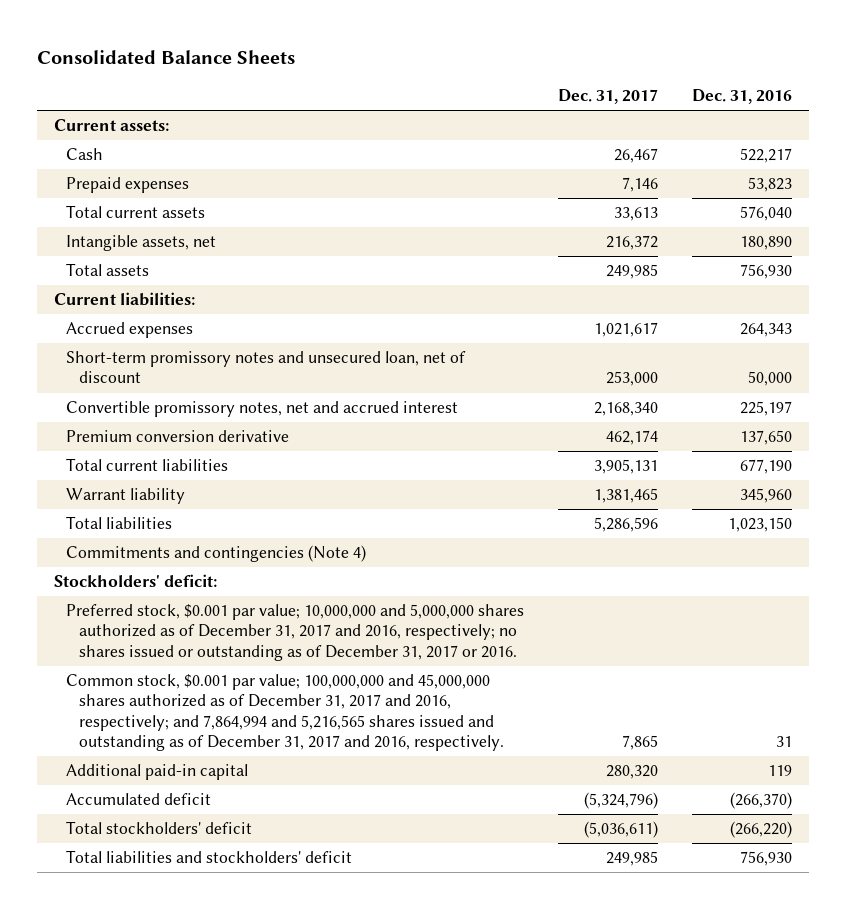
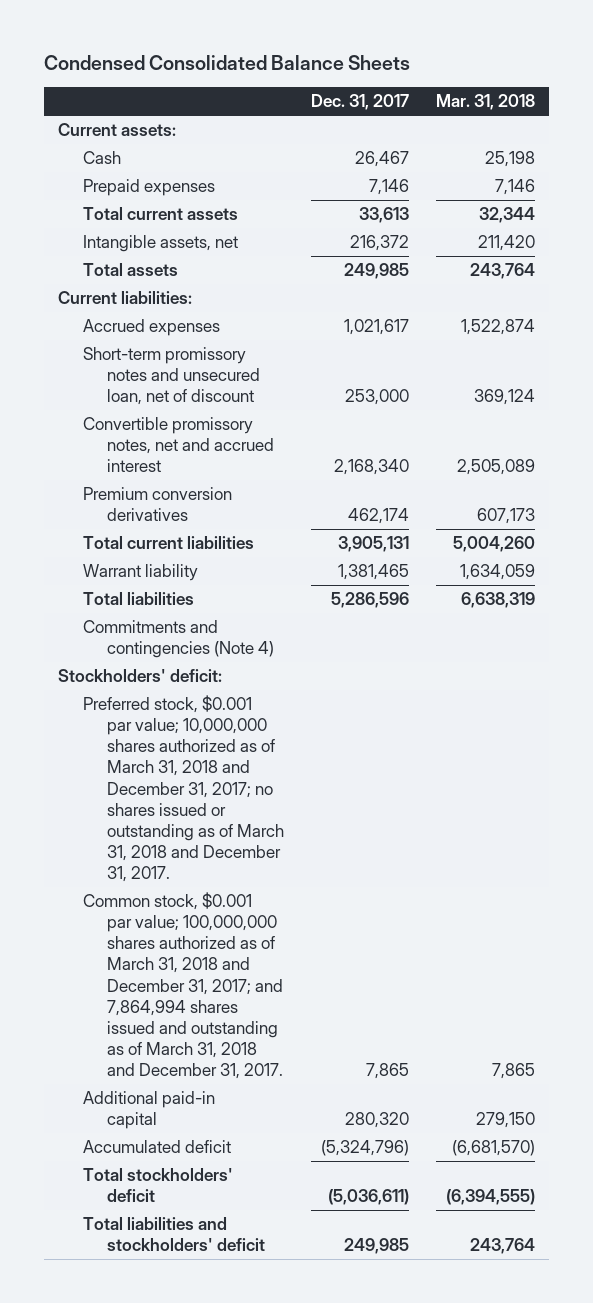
[36,49,295,64] Consolidated Balance Sheets -> [44,55,411,71] Condensed Consolidated Balance Sheets
[692,89,793,105] Dec. 31, 2016 -> none
none -> [436,94,536,111] Mar. 31, 2018
[66,430,290,443] Premium conversion derivative -> [82,487,232,522] Premium conversion derivatives
[66,604,525,661] Preferred stock, $0.001 par value; 10,000,000 and 5,000,000 shares authorized as of December 31, 2017 and 2016, respectively; no shares issued or outstanding as of December 31, 2017 or 2016. -> [82,695,285,882] Preferred stock, $0.001 par value; 10,000,000 shares authorized as of March 31, 2018 and December 31, 2017; no shares issued or outstanding as of March 31, 2018 and December 31, 2017.
[66,674,505,751] Common stock, $0.001 par value; 100,000,000 and 45,000,000 shares authorized as of December 31, 2017 and 2016, respectively; and 7,864,994 and 5,216,565 shares issued and outstanding as of December 31, 2017 and 2016, respectively. -> [82,892,284,1079] Common stock, $0.001 par value; 100,000,000 shares authorized as of March 31, 2018 and December 31, 2017; and 7,864,994 shares issued and outstanding as of March 31, 2018 and December 31, 2017.

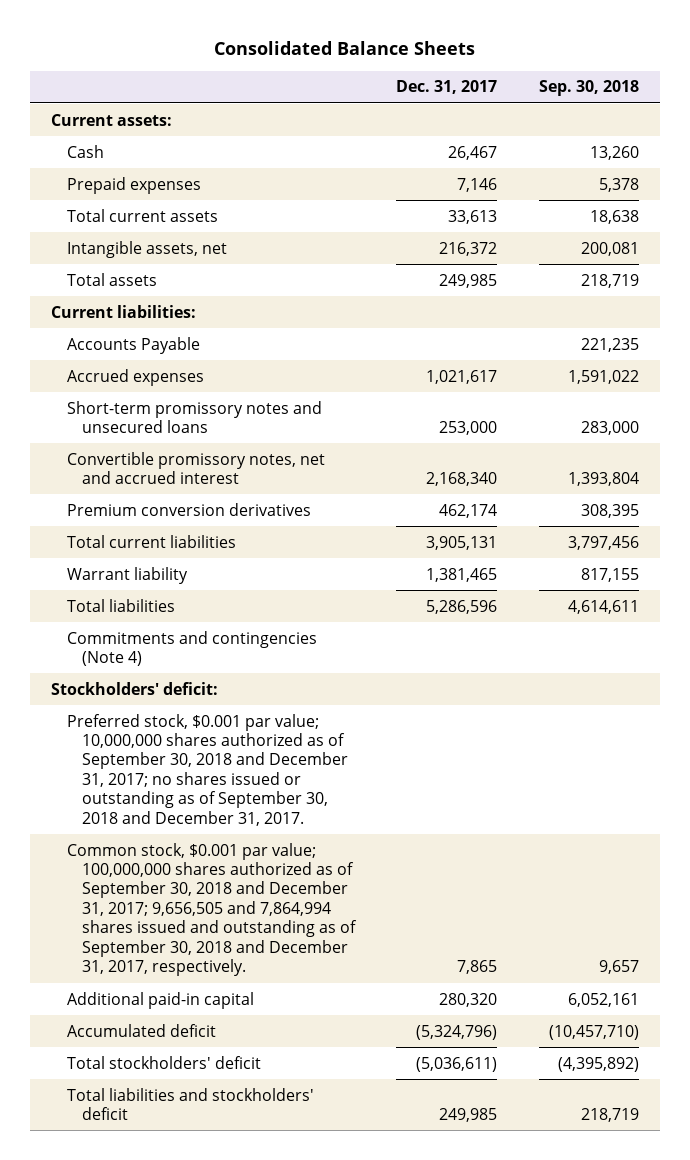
[44,55,411,71] Condensed Consolidated Balance Sheets -> [213,40,475,55] Consolidated Balance Sheets
[436,94,536,111] Mar. 31, 2018 -> none
none -> [538,80,639,97] Sep. 30, 2018
none -> [66,336,200,354] Accounts Payable
[82,347,261,406] Short-term promissory notes and unsecured loan, net of discount -> [66,400,322,434] Short-term promissory notes and unsecured loans
[82,695,285,882] Preferred stock, $0.001 par value; 10,000,000 shares authorized as of March 31, 2018 and December 31, 2017; no shares issued or outstanding as of March 31, 2018 and December 31, 2017. -> [66,713,349,826] Preferred stock, $0.001 par value; 10,000,000 shares authorized as of September 30, 2018 and December 31, 2017; no shares issued or outstanding as of September 30, 2018 and December 31, 2017.
[82,892,284,1079] Common stock, $0.001 par value; 100,000,000 shares authorized as of March 31, 2018 and December 31, 2017; and 7,864,994 shares issued and outstanding as of March 31, 2018 and December 31, 2017. -> [66,842,358,977] Common stock, $0.001 par value; 100,000,000 shares authorized as of September 30, 2018 and December 31, 2017; 9,656,505 and 7,864,994 shares issued and outstanding as of September 30, 2018 and December 31, 2017, respectively.

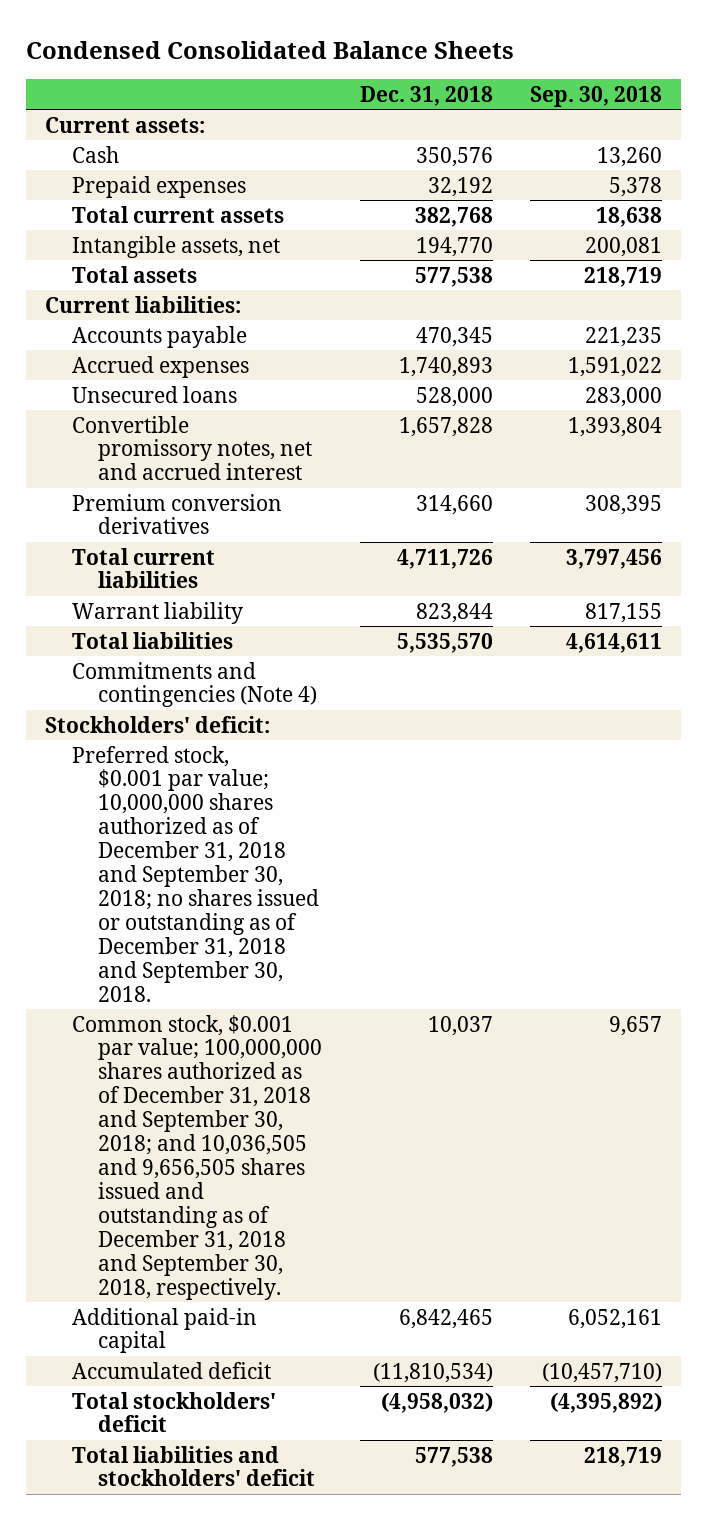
[213,40,475,55] Consolidated Balance Sheets -> [26,40,515,59] Condensed Consolidated Balance Sheets
[396,80,498,95] Dec. 31, 2017 -> none
none -> [359,85,493,106] Dec. 31, 2018
[66,336,200,354] Accounts Payable -> [71,325,247,348] Accounts payable
[66,400,322,434] Short-term promissory notes and unsecured loans -> [71,385,237,403] Unsecured loans
[66,713,349,826] Preferred stock, $0.001 par value; 10,000,000 shares authorized as of September 30, 2018 and December 31, 2017; no shares issued or outstanding as of September 30, 2018 and December 31, 2017. -> [71,745,320,1002] Preferred stock, $0.001 par value; 10,000,000 shares authorized as of December 31, 2018 and September 30, 2018; no shares issued or outstanding as of December 31, 2018 and September 30, 2018.
[66,842,358,977] Common stock, $0.001 par value; 100,000,000 shares authorized as of September 30, 2018 and December 31, 2017; 9,656,505 and 7,864,994 shares issued and outstanding as of September 30, 2018 and December 31, 2017, respectively. -> [71,1014,323,1300] Common stock, $0.001 par value; 100,000,000 shares authorized as of December 31, 2018 and September 30, 2018; and 10,036,505 and 9,656,505 shares issued and outstanding as of December 31, 2018 and September 30, 2018, respectively.

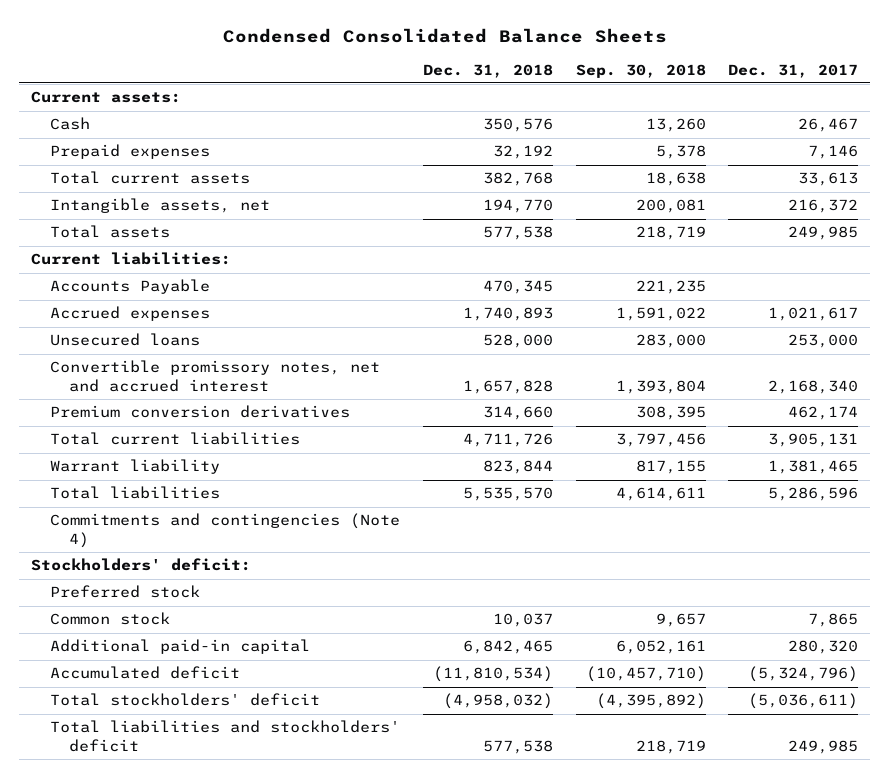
none -> [728,63,859,78] Dec. 31, 2017
[71,325,247,348] Accounts payable -> [49,279,210,295] Accounts Payable
[71,745,320,1002] Preferred stock, $0.001 par value; 10,000,000 shares authorized as of December 31, 2018 and September 30, 2018; no shares issued or outstanding as of December 31, 2018 and September 30, 2018. -> [49,585,200,599] Preferred stock
[71,1014,323,1300] Common stock, $0.001 par value; 100,000,000 shares authorized as of December 31, 2018 and September 30, 2018; and 10,036,505 and 9,656,505 shares issued and outstanding as of December 31, 2018 and September 30, 2018, respectively. -> [49,612,170,626] Common stock

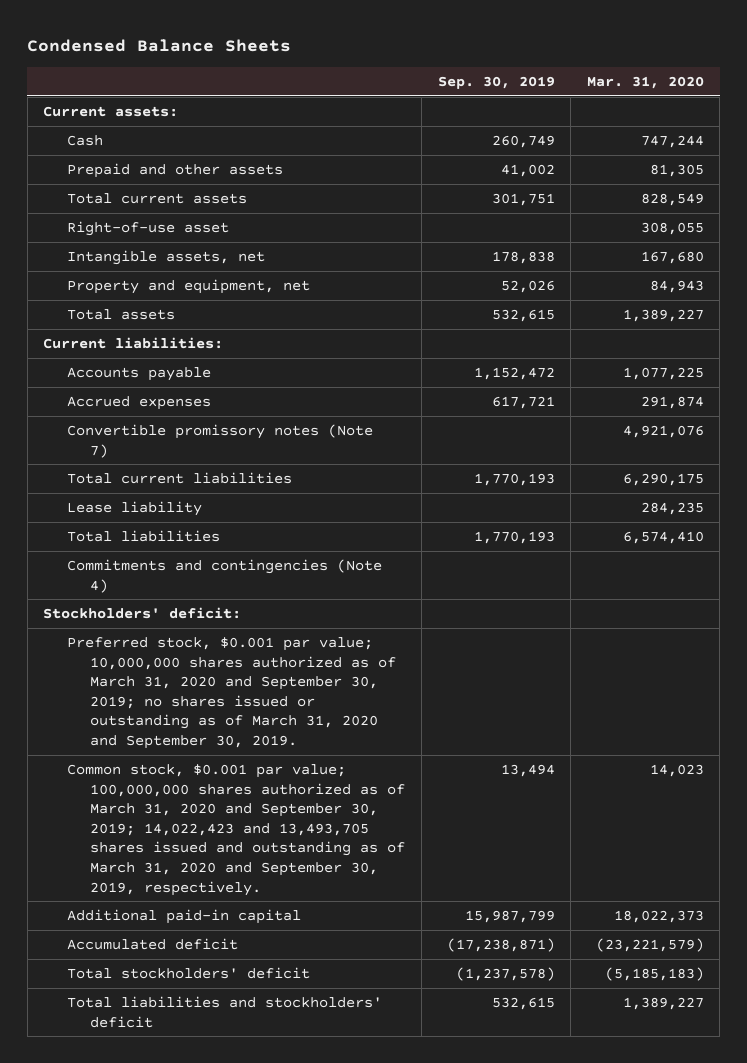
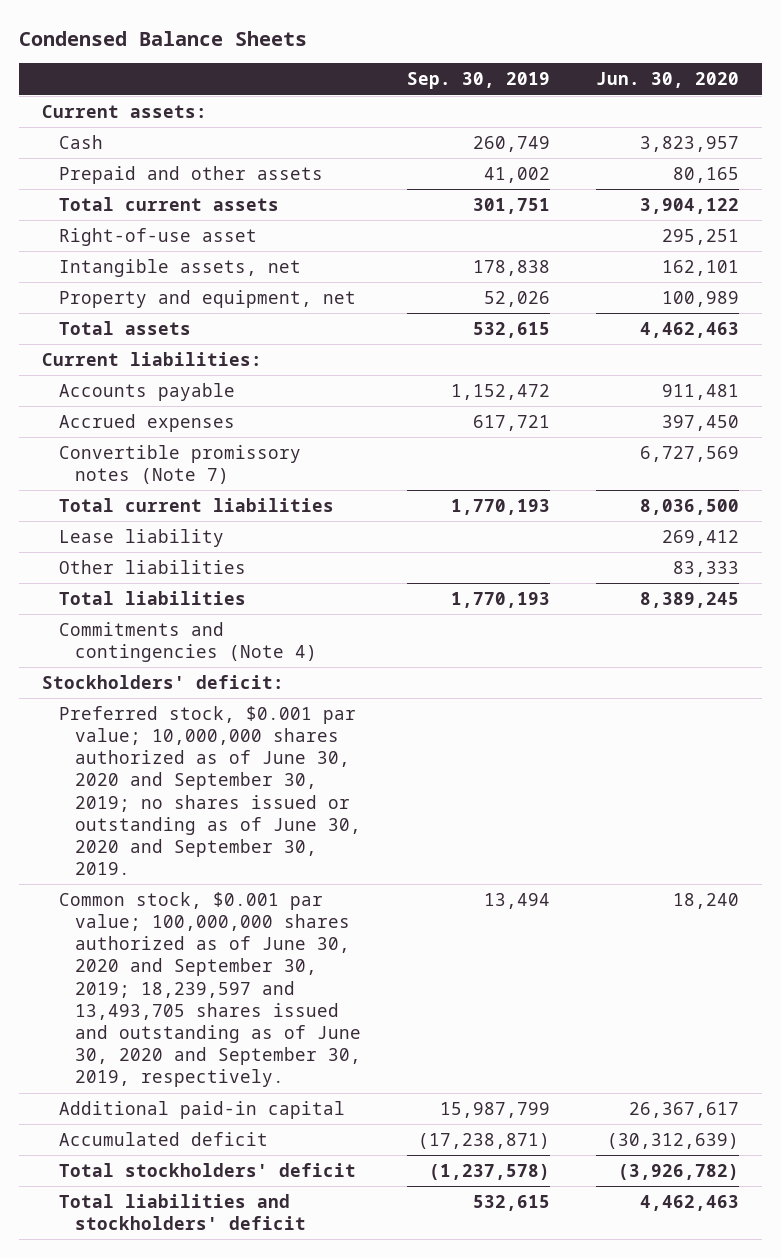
[586,76,704,90] Mar. 31, 2020 -> none
none -> [596,72,740,89] Jun. 30, 2020
none -> [58,559,246,574] Other liabilities
[66,636,397,750] Preferred stock, $0.001 par value; 10,000,000 shares authorized as of March 31, 2020 and September 30, 2019; no shares issued or outstanding as of March 31, 2020 and September 30, 2019. -> [58,705,362,876] Preferred stock, $0.001 par value; 10,000,000 shares authorized as of June 30, 2020 and September 30, 2019; no shares issued or outstanding as of June 30, 2020 and September 30, 2019.
[66,763,406,896] Common stock, $0.001 par value; 100,000,000 shares authorized as of March 31, 2020 and September 30, 2019; 14,022,423 and 13,493,705 shares issued and outstanding as of March 31, 2020 and September 30, 2019, respectively. -> [58,891,362,1088] Common stock, $0.001 par value; 100,000,000 shares authorized as of June 30, 2020 and September 30, 2019; 18,239,597 and 13,493,705 shares issued and outstanding as of June 30, 2020 and September 30, 2019, respectively.

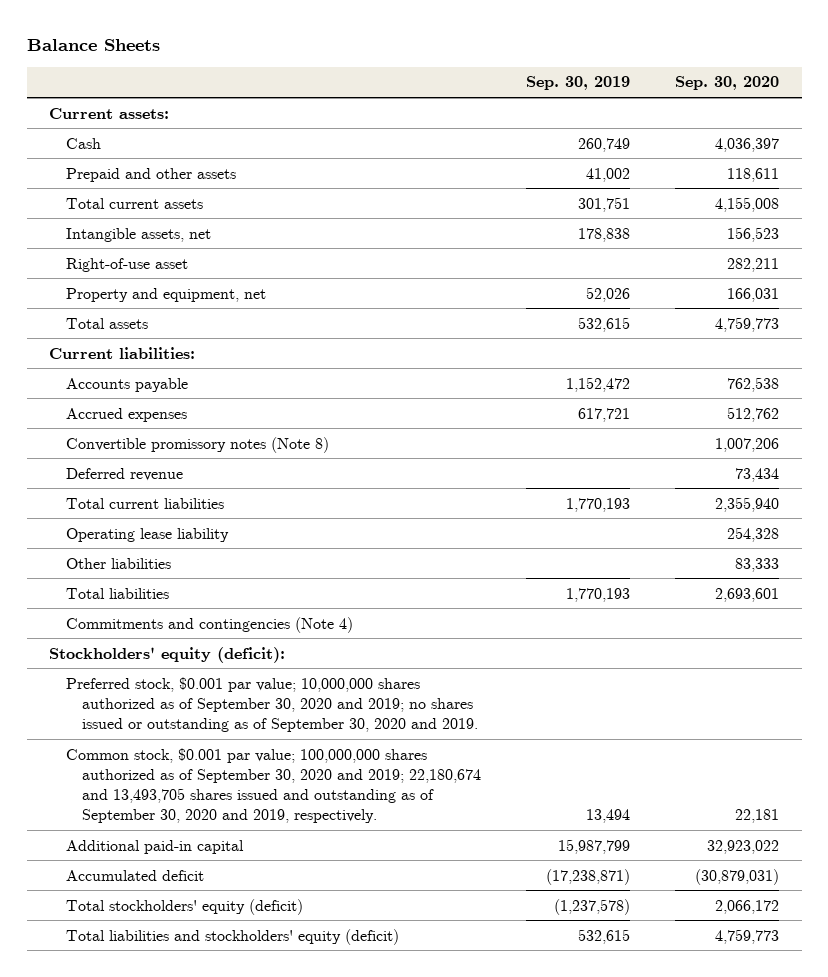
[18,31,307,47] Condensed Balance Sheets -> [26,39,160,52] Balance Sheets
[596,72,740,89] Jun. 30, 2020 -> none
none -> [675,76,780,91] Sep. 30, 2020
[58,227,257,246] Right-of-use asset -> [65,257,188,272] Right-of-use asset
[58,444,301,484] Convertible promissory notes (Note 7) -> [65,436,329,453] Convertible promissory notes (Note 8)
none -> [65,467,183,481] Deferred revenue
[58,528,224,547] Lease liability -> [65,527,229,542] Operating lease liability
[41,674,284,689] Stockholders' deficit: -> [49,646,286,663] Stockholders' equity (deficit):
[58,705,362,876] Preferred stock, $0.001 par value; 10,000,000 shares authorized as of June 30, 2020 and September 30, 2019; no shares issued or outstanding as of June 30, 2020 and September 30, 2019. -> [65,676,479,732] Preferred stock, $0.001 par value; 10,000,000 shares authorized as of September 30, 2020 and 2019; no shares issued or outstanding as of September 30, 2020 and 2019.
[58,891,362,1088] Common stock, $0.001 par value; 100,000,000 shares authorized as of June 30, 2020 and September 30, 2019; 18,239,597 and 13,493,705 shares issued and outstanding as of June 30, 2020 and September 30, 2019, respectively. -> [65,747,482,823] Common stock, $0.001 par value; 100,000,000 shares authorized as of September 30, 2020 and 2019; 22,180,674 and 13,493,705 shares issued and outstanding as of September 30, 2020 and 2019, respectively.
[58,1162,356,1177] Total stockholders' deficit -> [65,898,303,915] Total stockholders' equity (deficit)
[58,1193,307,1230] Total liabilities and stockholders' deficit -> [65,928,399,945] Total liabilities and stockholders' equity (deficit)

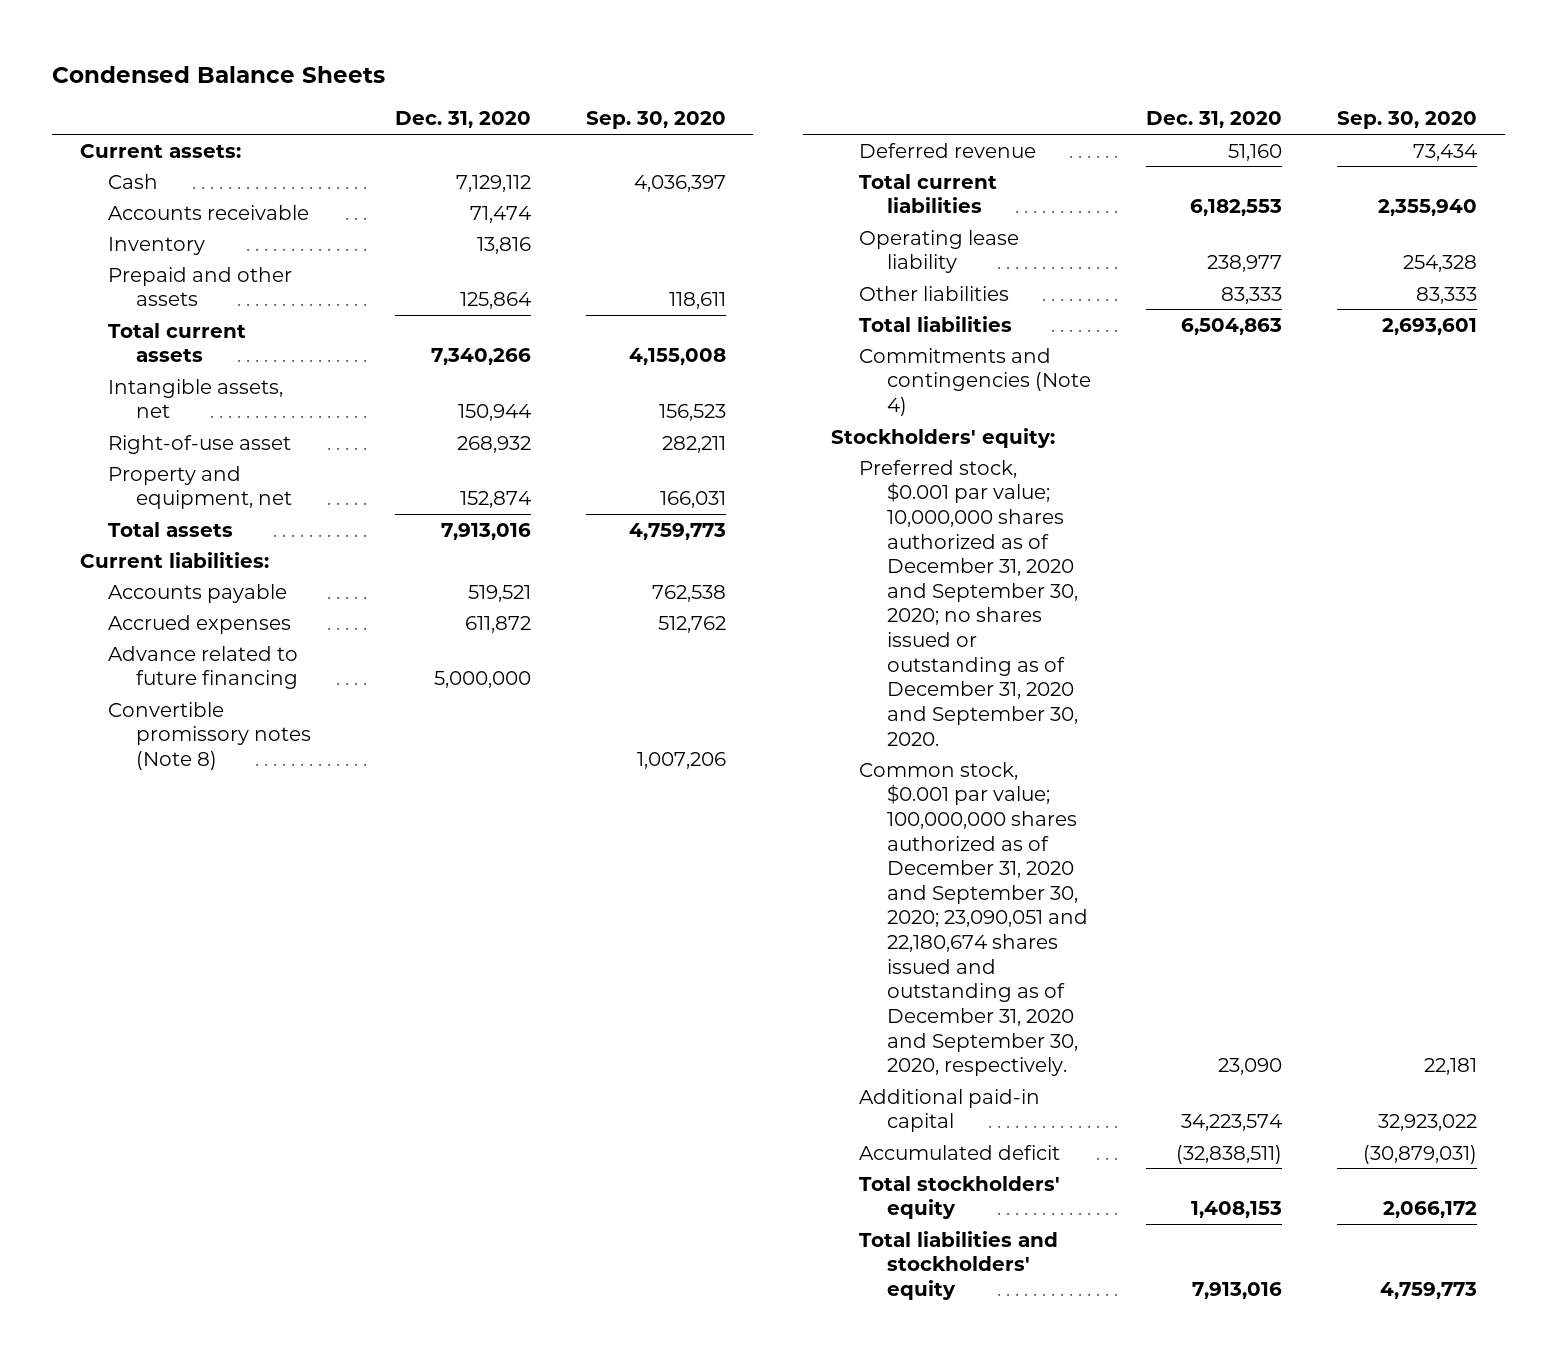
[26,39,160,52] Balance Sheets -> [52,65,386,83] Condensed Balance Sheets
[526,76,631,91] Sep. 30, 2019 -> none
none -> [394,111,531,129] Dec. 31, 2020
none -> [107,204,309,220] Accounts receivable
none -> [107,236,205,255] Inventory
none -> [107,645,298,690] Advance related to future financing
[49,646,286,663] Stockholders' equity (deficit): -> [830,427,1055,448] Stockholders' equity:
[65,676,479,732] Preferred stock, $0.001 par value; 10,000,000 shares authorized as of September 30, 2020 and 2019; no shares issued or outstanding as of September 30, 2020 and 2019. -> [858,459,1078,746] Preferred stock, $0.001 par value; 10,000,000 shares authorized as of December 31, 2020 and September 30, 2020; no shares issued or outstanding as of December 31, 2020 and September 30, 2020.
[65,747,482,823] Common stock, $0.001 par value; 100,000,000 shares authorized as of September 30, 2020 and 2019; 22,180,674 and 13,493,705 shares issued and outstanding as of September 30, 2020 and 2019, respectively. -> [858,761,1088,1077] Common stock, $0.001 par value; 100,000,000 shares authorized as of December 31, 2020 and September 30, 2020; 23,090,051 and 22,180,674 shares issued and outstanding as of December 31, 2020 and September 30, 2020, respectively.
[65,898,303,915] Total stockholders' equity (deficit) -> [858,1175,1060,1220] Total stockholders' equity
[65,928,399,945] Total liabilities and stockholders' equity (deficit) -> [858,1230,1058,1300] Total liabilities and stockholders' equity

